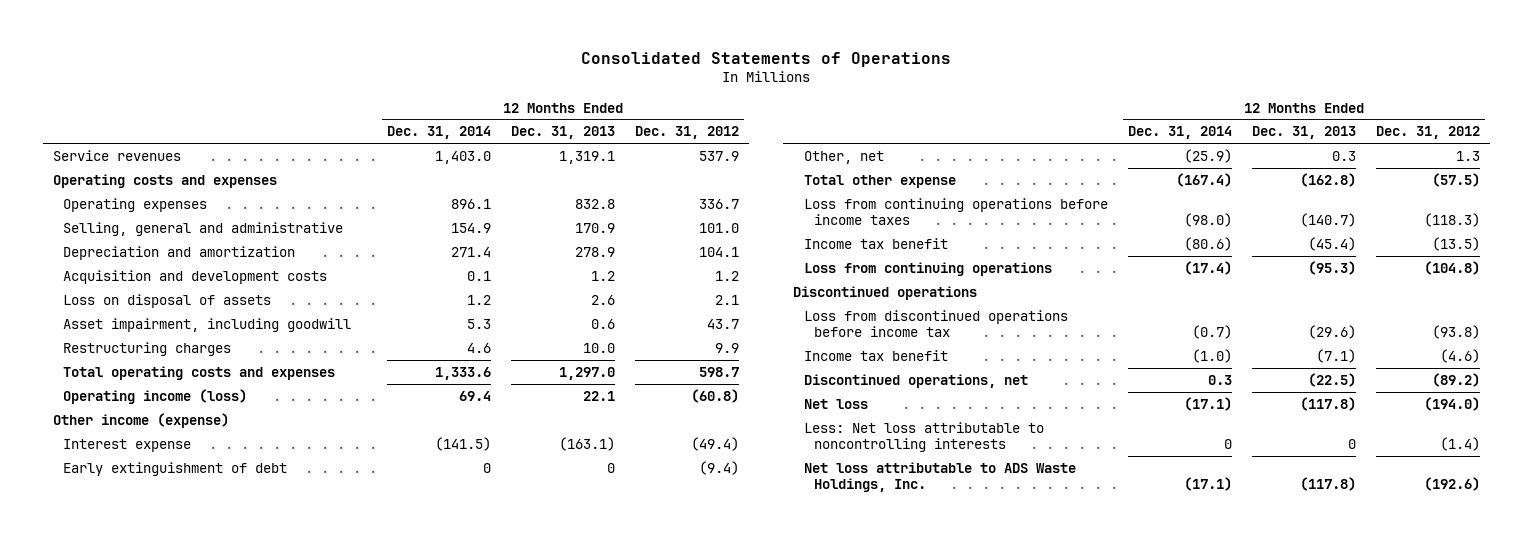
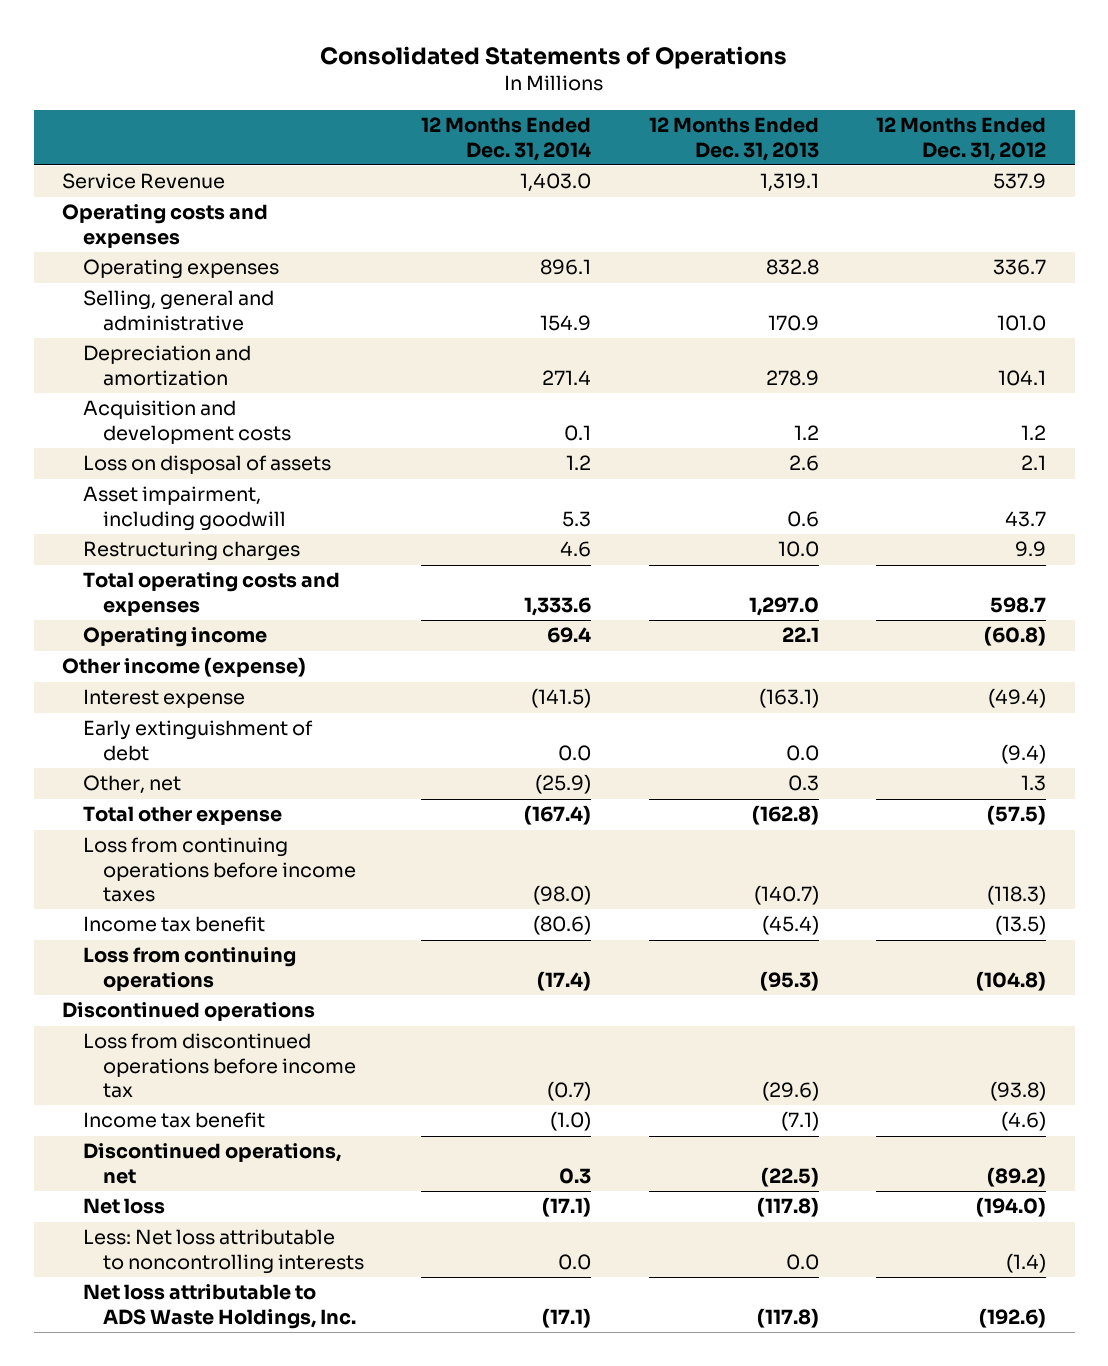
[52,149,181,161] Service revenues -> [62,173,226,190] Service Revenue
[63,388,248,404] Operating income (loss) -> [82,627,267,648] Operating income
[483,462,492,473] 0 -> [558,744,592,761] 0.0
[607,462,616,473] 0 -> [785,744,819,761] 0.0
[1223,439,1232,450] 0 -> [558,1253,592,1270] 0.0
[1347,439,1356,450] 0 -> [785,1253,819,1270] 0.0

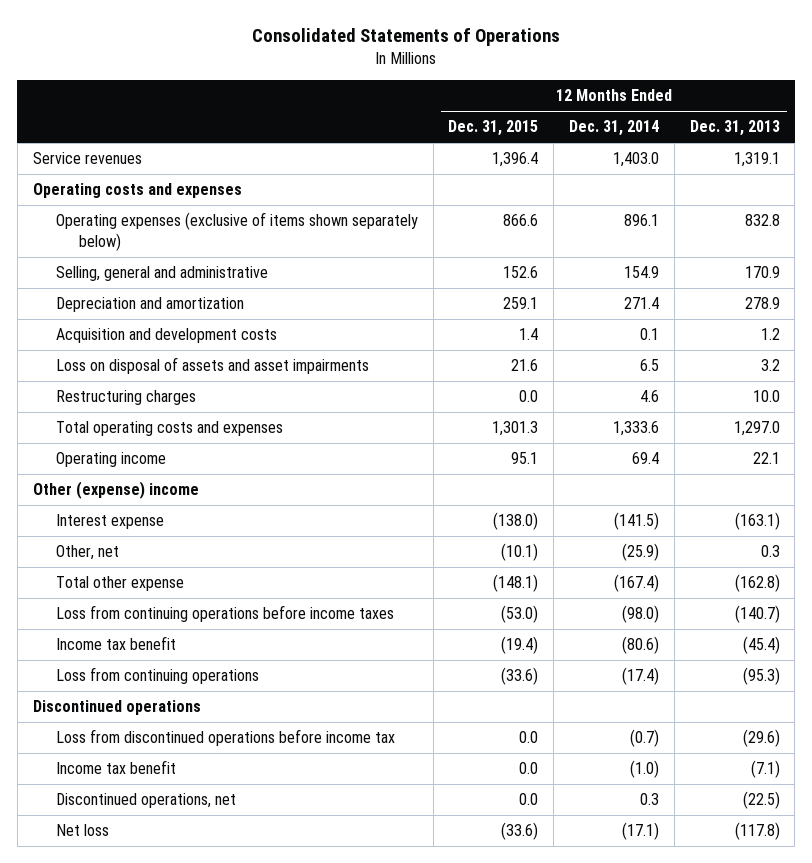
[875,117,1046,161] 12 Months Ended Dec. 31, 2012 -> none
none -> [448,120,539,137] Dec. 31, 2015
[62,173,226,190] Service Revenue -> [32,152,142,165] Service revenues
[82,259,279,280] Operating expenses -> [55,212,418,252] Operating expenses (exclusive of items shown separately below)
[82,486,287,531] Asset impairment, including goodwill -> none
[82,455,331,475] Loss on disposal of assets -> [55,357,369,375] Loss on disposal of assets and asset impairments
[566,455,592,471] 1.2 -> [640,359,660,372] 6.5
[788,455,819,472] 2.6 -> [760,359,780,372] 3.2
[62,657,307,678] Other income (expense) -> [32,481,199,500] Other (expense) income
[82,720,313,761] Early extinguishment of debt -> none
[82,1229,365,1274] Less: Net loss attributable to noncontrolling interests -> none
[82,1284,357,1329] Net loss attributable to ADS Waste Holdings, Inc. -> none

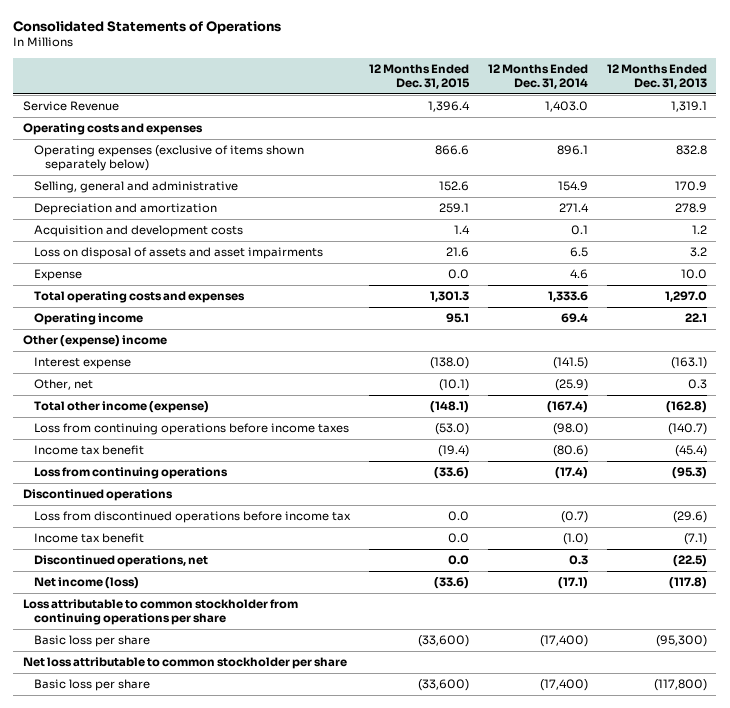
[32,152,142,165] Service revenues -> [22,101,119,112] Service Revenue
[55,390,196,406] Restructuring charges -> [33,269,82,282] Expense
[55,576,184,592] Total other expense -> [33,401,209,414] Total other income (expense)
[55,824,109,837] Net loss -> [33,577,139,590] Net income (loss)
none -> [22,599,298,625] Loss attributable to common stockholder from continuing operations per share
none -> [33,635,150,648] Basic loss per share
none -> [22,657,347,670] Net loss attributable to common stockholder per share
none -> [33,679,150,692] Basic loss per share

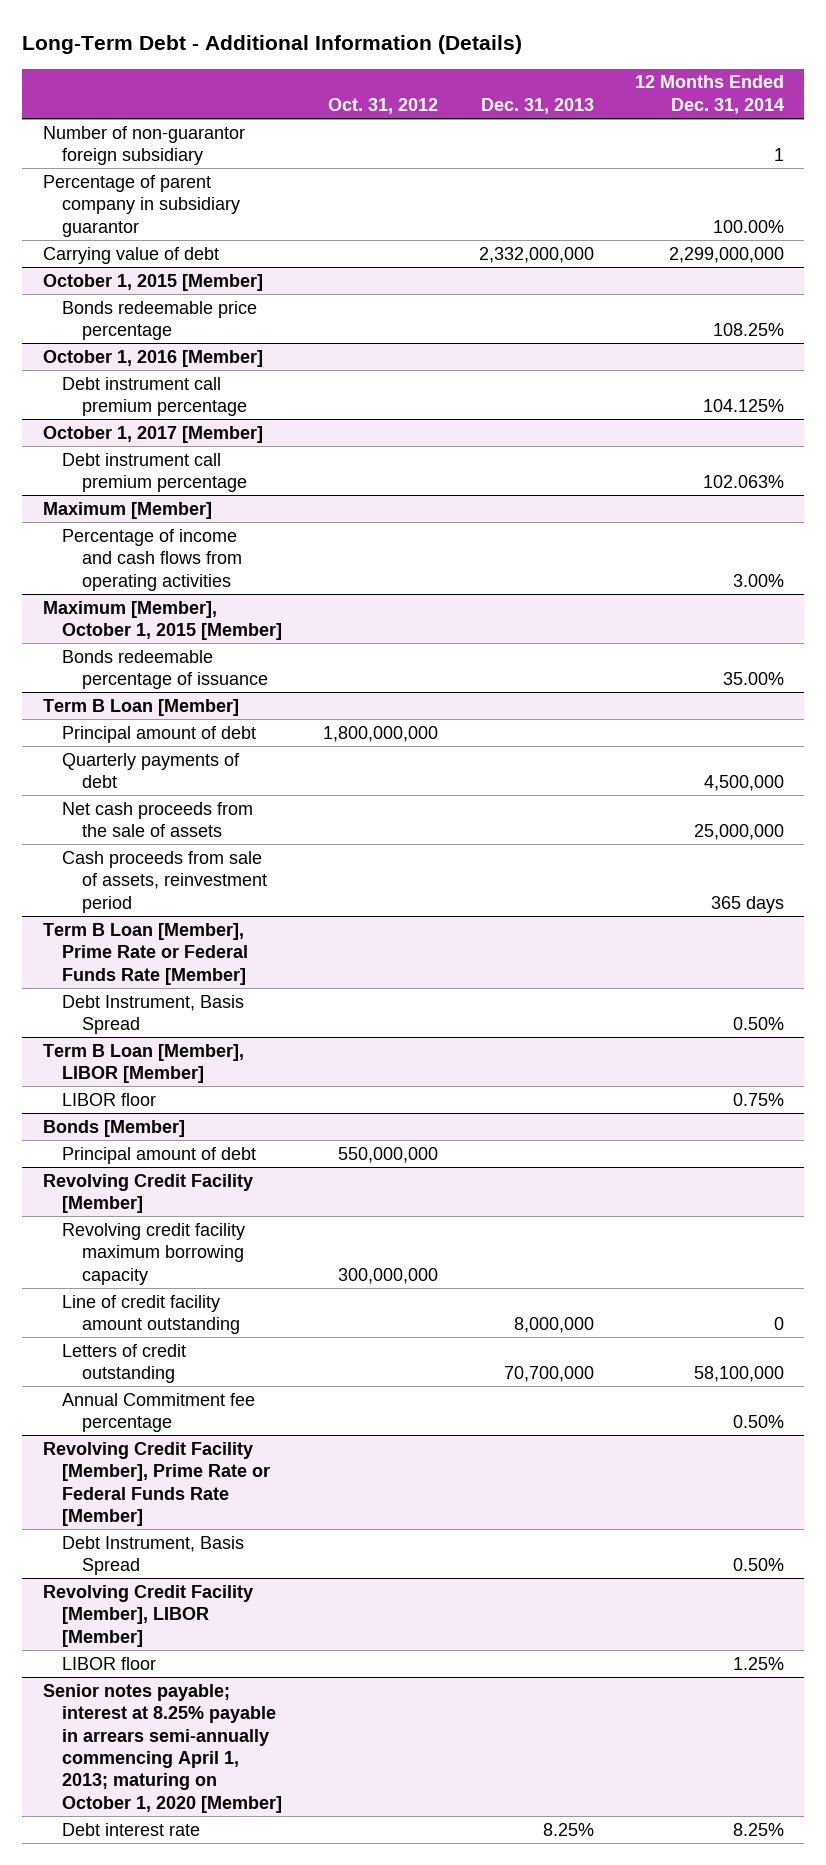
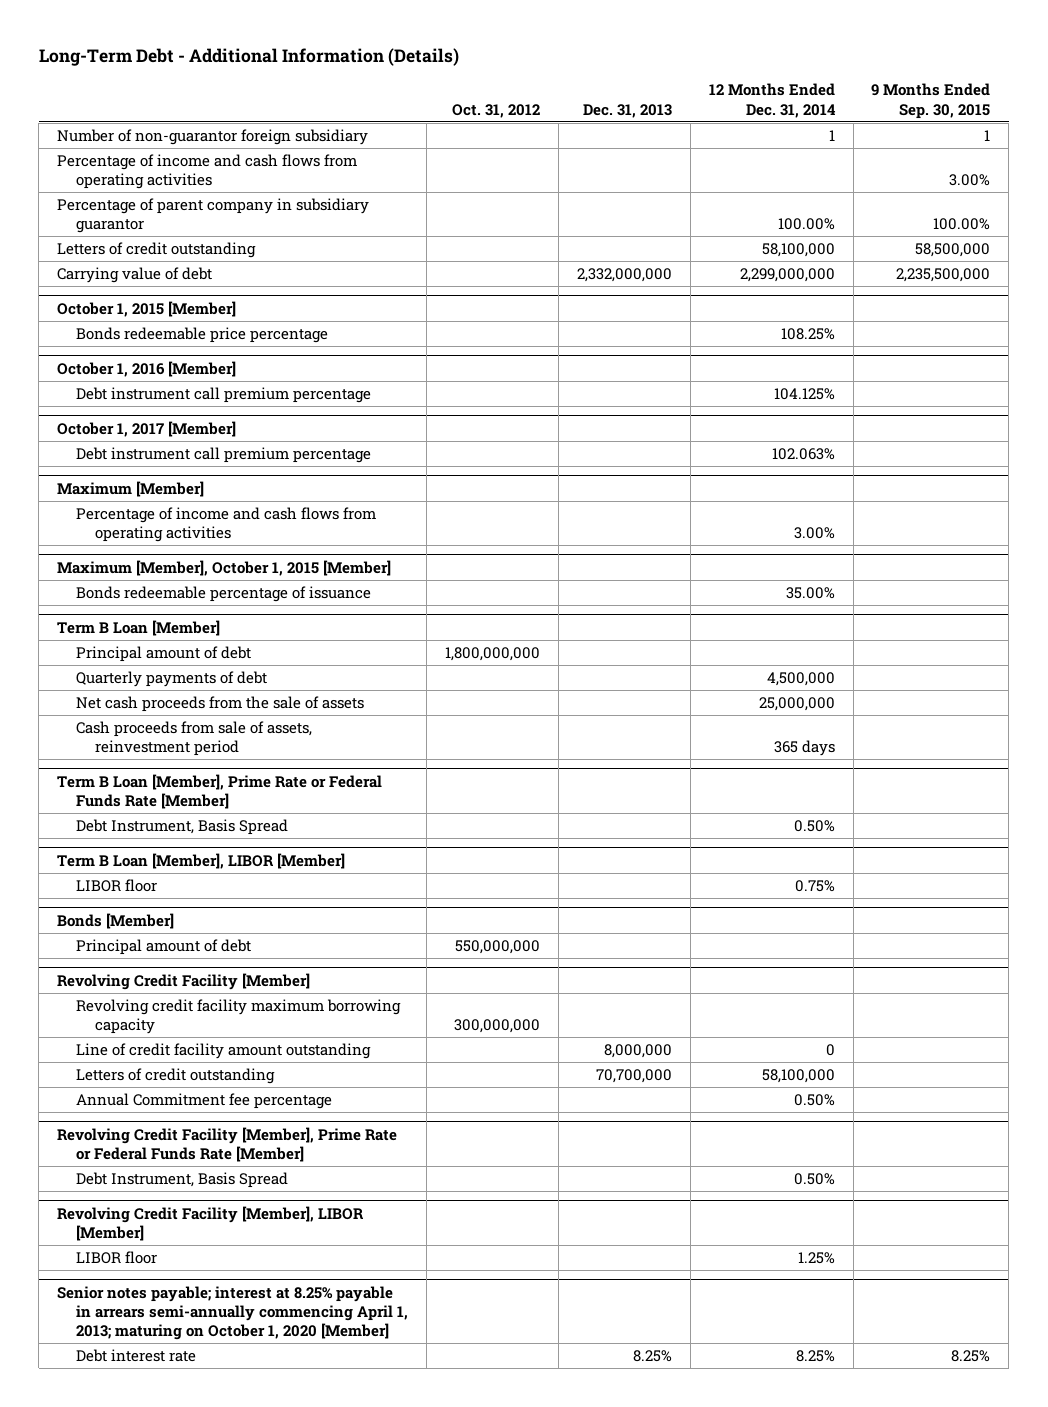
none -> [871,83,991,119] 9 Months Ended Sep. 30, 2015
none -> [57,153,358,190] Percentage of income and cash flows from operating activities
none -> [57,241,257,258] Letters of credit outstanding

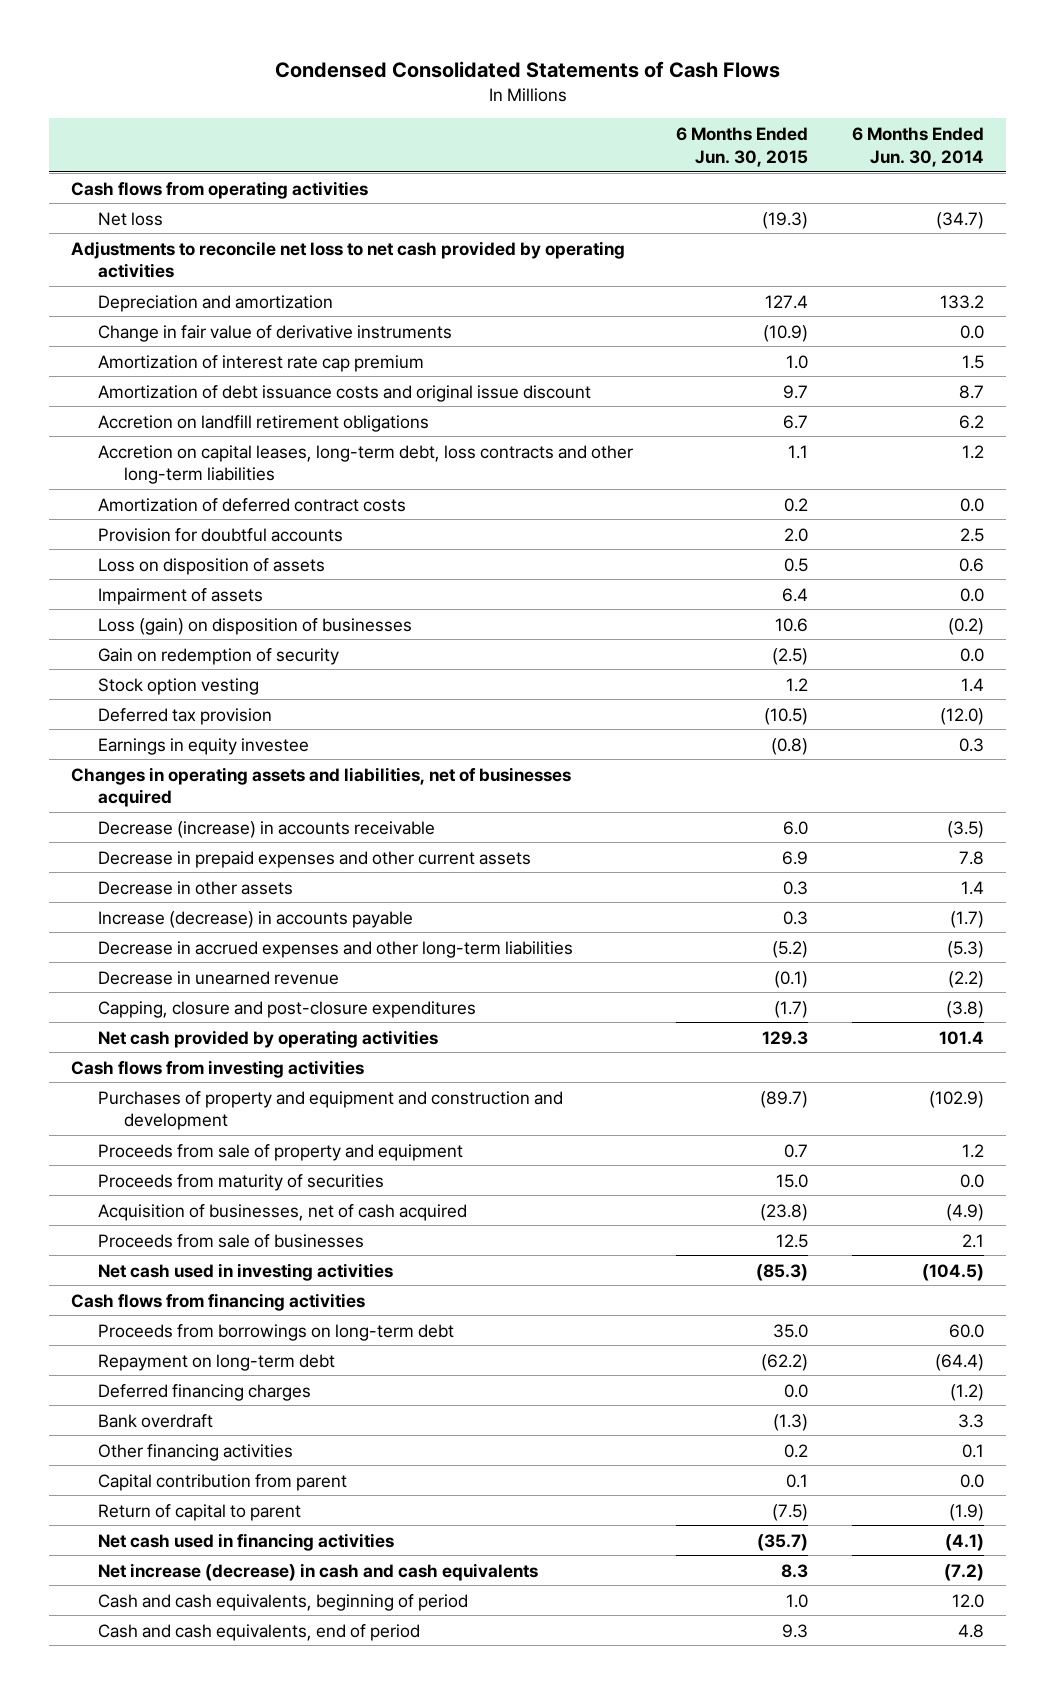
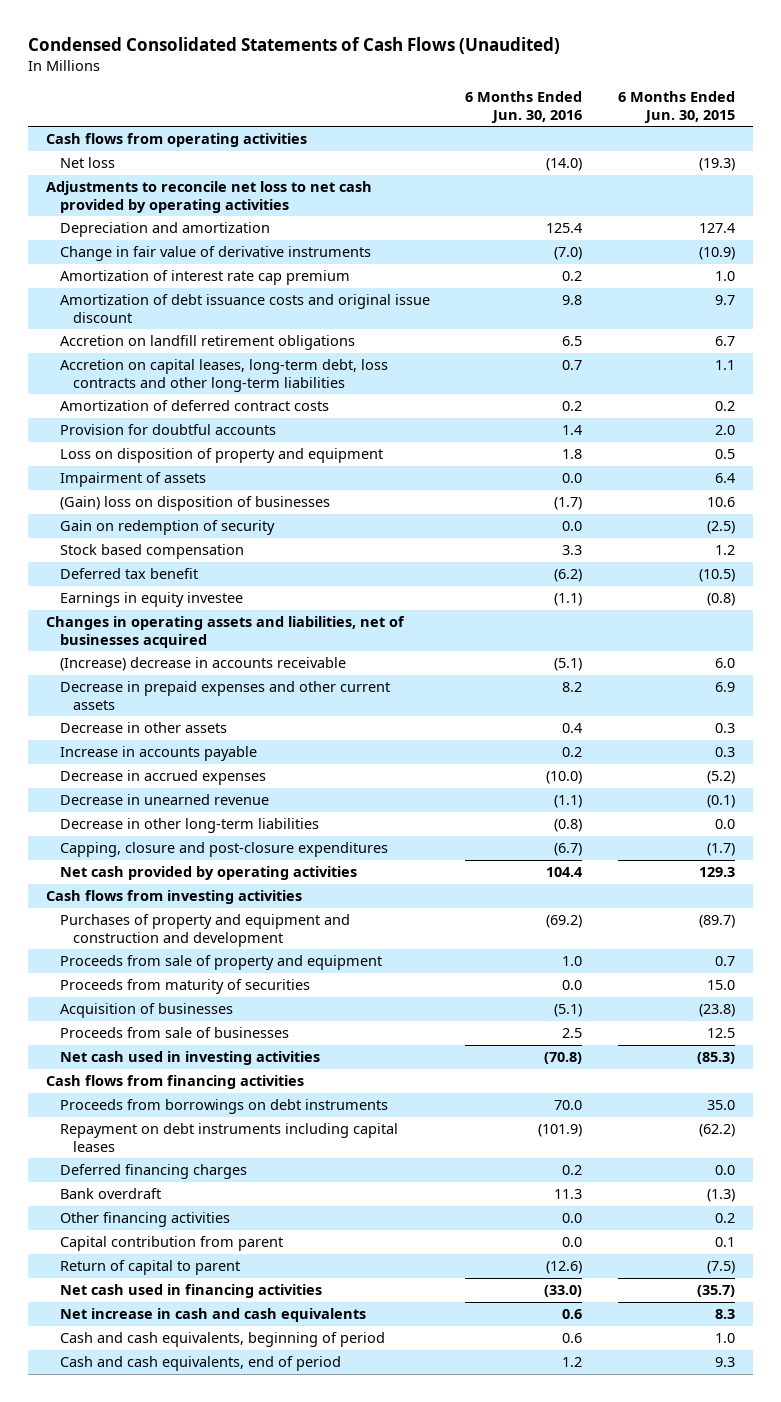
[274,60,780,78] Condensed Consolidated Statements of Cash Flows -> [28,36,561,54] Condensed Consolidated Statements of Cash Flows (Unaudited)
[852,126,985,167] 6 Months Ended Jun. 30, 2014 -> none
none -> [465,91,583,123] 6 Months Ended Jun. 30, 2016
[97,557,325,575] Loss on disposition of assets -> [59,448,383,464] Loss on disposition of property and equipment
[97,617,412,635] Loss (gain) on disposition of businesses -> [59,496,330,512] (Gain) loss on disposition of businesses
[97,677,259,695] Stock option vesting -> [59,544,244,560] Stock based compensation
[97,707,272,725] Deferred tax provision -> [59,568,198,580] Deferred tax benefit
[97,820,435,838] Decrease (increase) in accounts receivable -> [59,657,346,672] (Increase) decrease in accounts receivable
[97,910,413,928] Increase (decrease) in accounts payable -> [59,746,257,762] Increase in accounts payable
[97,940,573,958] Decrease in accrued expenses and other long-term liabilities -> [59,770,266,786] Decrease in accrued expenses
none -> [59,818,319,834] Decrease in other long-term liabilities
[97,1203,467,1221] Acquisition of businesses, net of cash acquired -> [59,1003,233,1019] Acquisition of businesses
[97,1323,454,1341] Proceeds from borrowings on long-term debt -> [59,1099,388,1115] Proceeds from borrowings on debt instruments
[97,1353,335,1371] Repayment on long-term debt -> [59,1123,398,1152] Repayment on debt instruments including capital leases
[97,1562,538,1581] Net increase (decrease) in cash and cash equivalents -> [59,1308,366,1323] Net increase in cash and cash equivalents

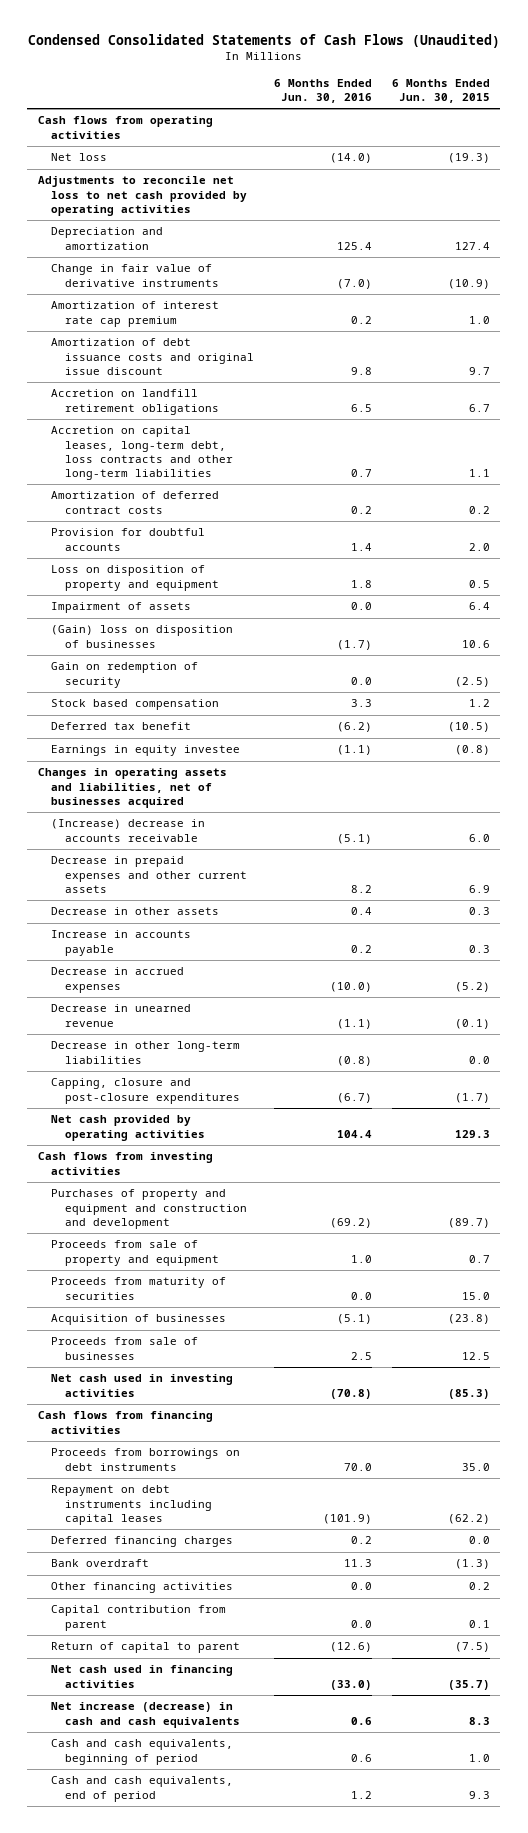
[59,1308,366,1323] Net increase in cash and cash equivalents -> [51,1702,241,1728] Net increase (decrease) in cash and cash equivalents

